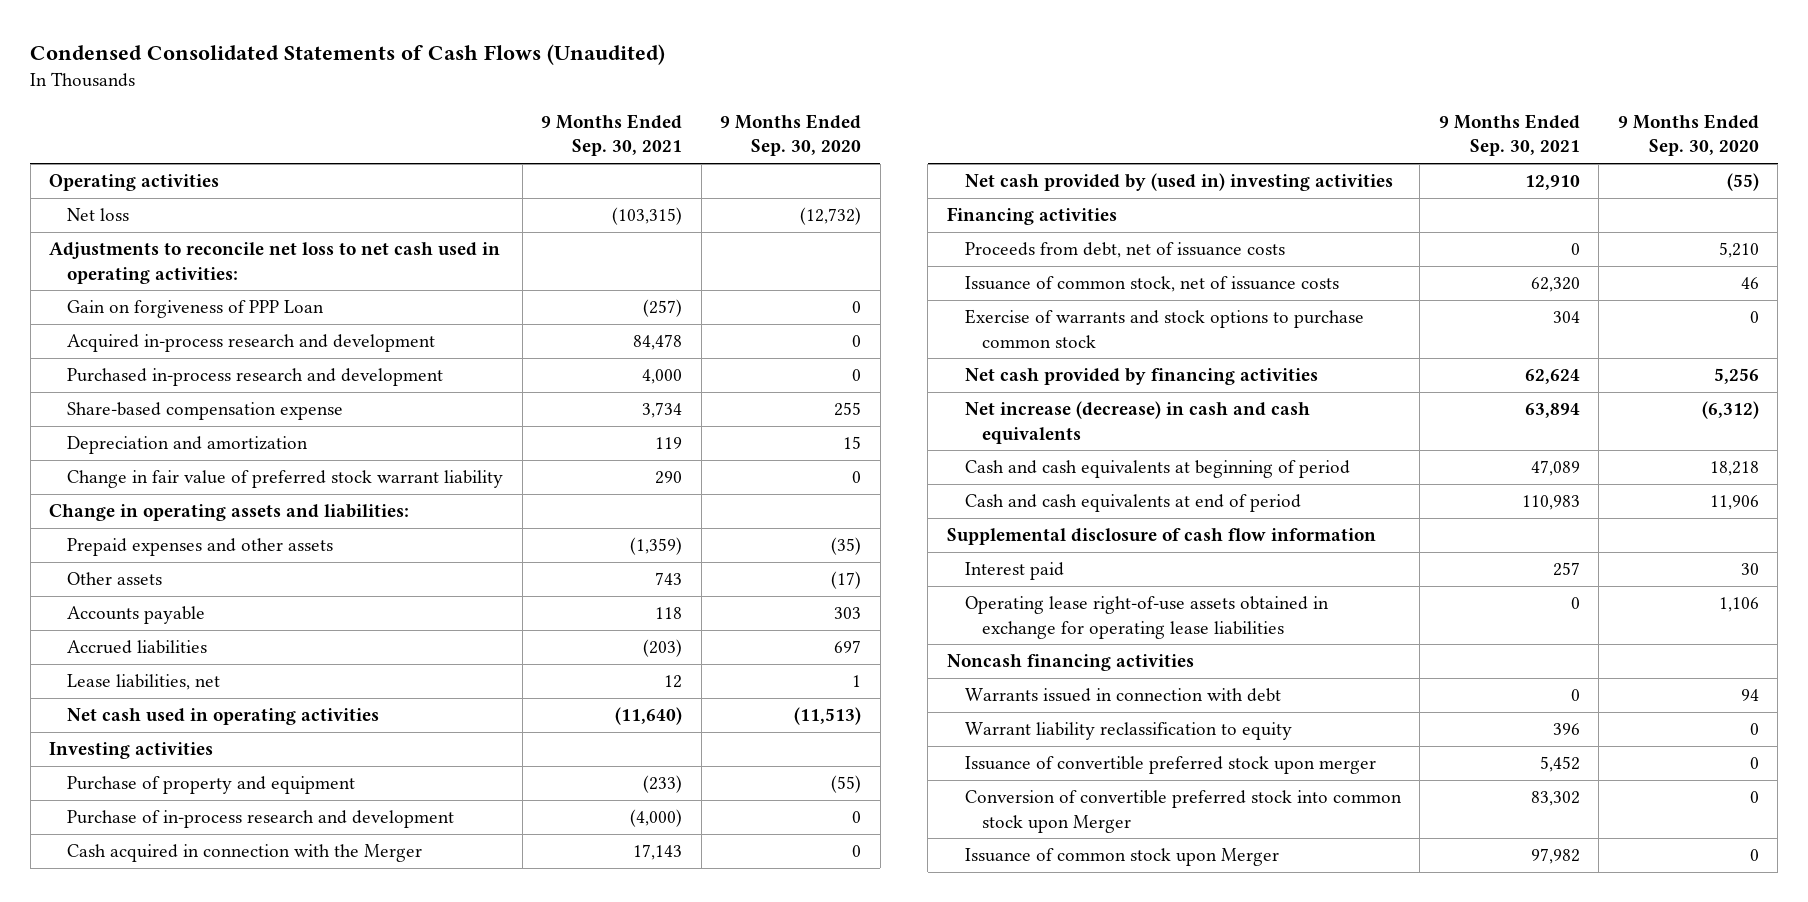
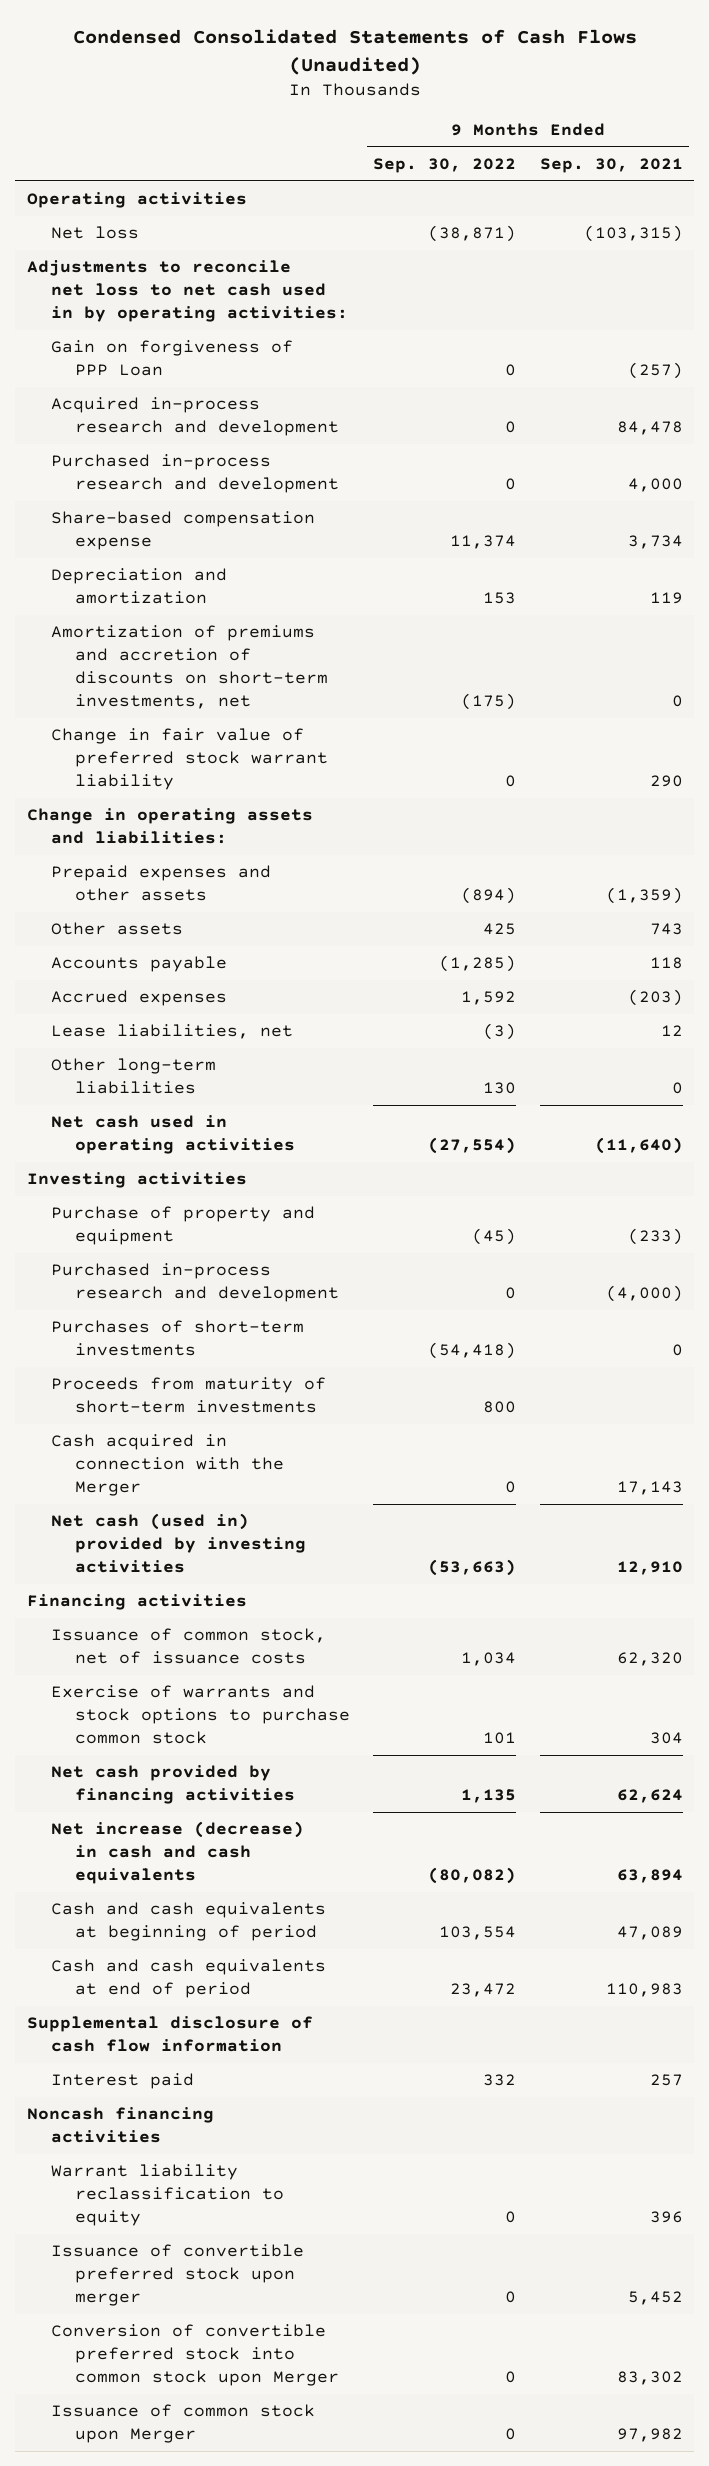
[720,113,862,157] 9 Months Ended Sep. 30, 2020 -> none
none -> [373,157,517,173] Sep. 30, 2022
[49,242,501,284] Adjustments to reconcile net loss to net cash used in operating activities: -> [26,260,348,323] Adjustments to reconcile net loss to net cash used in by operating activities:
none -> [50,625,328,710] Amortization of premiums and accretion of discounts on short-term investments, net
[66,640,207,655] Accrued liabilities -> [50,990,227,1007] Accrued expenses
none -> [50,1058,216,1095] Other long-term liabilities
[66,810,454,829] Purchase of in-process research and development -> [50,1263,339,1303] Purchased in-process research and development
none -> [50,1320,304,1357] Purchases of short-term investments
none -> [50,1377,326,1414] Proceeds from maturity of short-term investments
[964,173,1393,192] Net cash provided by (used in) investing activities -> [50,1513,306,1574] Net cash (used in) provided by investing activities
[964,242,1285,259] Proceeds from debt, net of issuance costs -> none
[964,596,1329,639] Operating lease right-of-use assets obtained in exchange for operating lease liabilities -> none
[964,688,1281,703] Warrants issued in connection with debt -> none

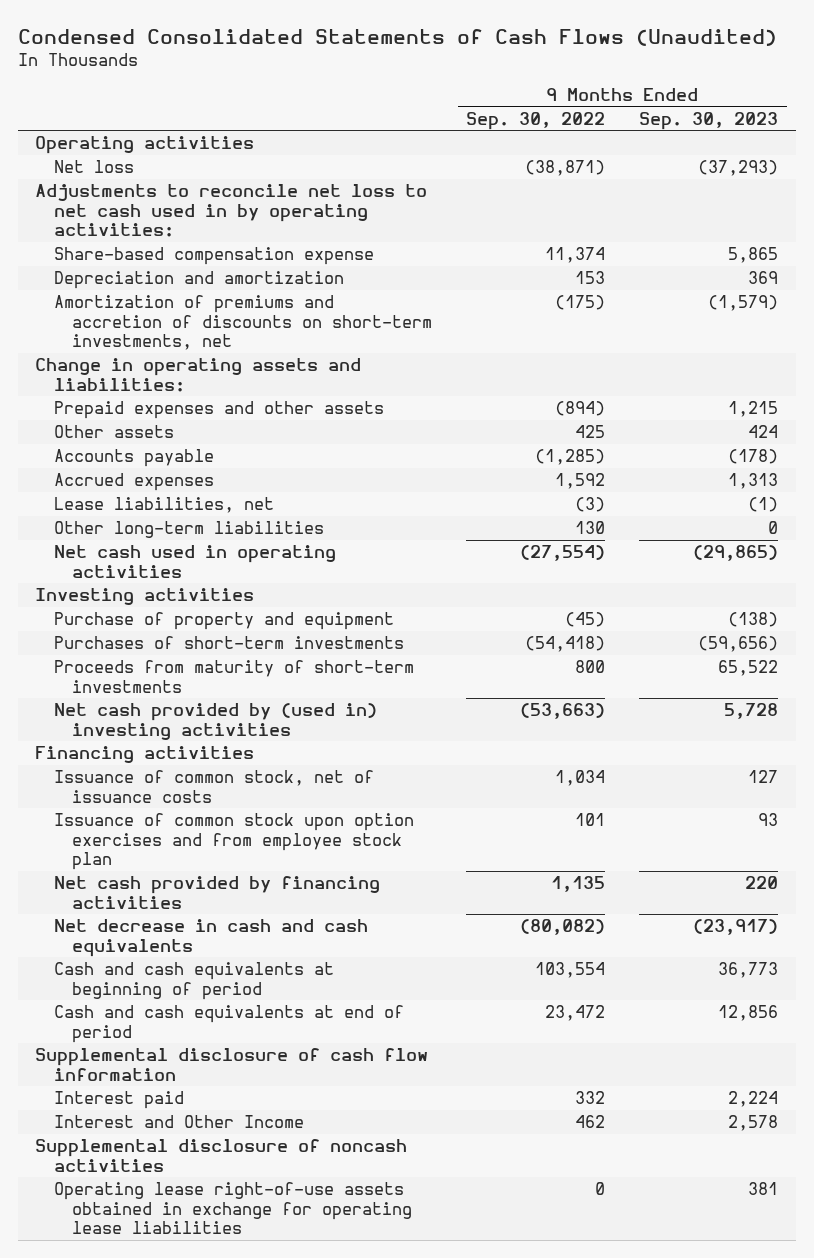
[539,157,683,173] Sep. 30, 2021 -> none
none -> [639,111,779,130] Sep. 30, 2023
[50,340,293,377] Gain on forgiveness of PPP Loan -> none
[50,397,339,437] Acquired in-process research and development -> none
[50,454,339,494] Purchased in-process research and development -> none
[50,728,328,791] Change in fair value of preferred stock warrant liability -> none
[50,1263,339,1303] Purchased in-process research and development -> none
[50,1434,284,1497] Cash acquired in connection with the Merger -> none
[50,1513,306,1574] Net cash (used in) provided by investing activities -> [53,703,377,740] Net cash provided by (used in) investing activities
[50,1685,350,1745] Exercise of warrants and stock options to purchase common stock -> [53,813,414,871] Issuance of common stock upon option exercises and from employee stock plan
[50,1821,304,1885] Net increase (decrease) in cash and cash equivalents -> [53,919,368,957] Net decrease in cash and cash equivalents
[50,2164,284,2227] Warrant liability reclassification to equity -> none
[50,2244,304,2307] Issuance of convertible preferred stock upon merger -> none
[50,2324,339,2387] Conversion of convertible preferred stock into common stock upon Merger -> none
[50,2404,315,2444] Issuance of common stock upon Merger -> none
none -> [53,1115,304,1129] Interest and Other Income
[26,2107,214,2144] Noncash financing activities -> [35,1139,408,1172] Supplemental disclosure of noncash activities
none -> [53,1182,413,1235] Operating lease right-of-use assets obtained in exchange for operating lease liabilities

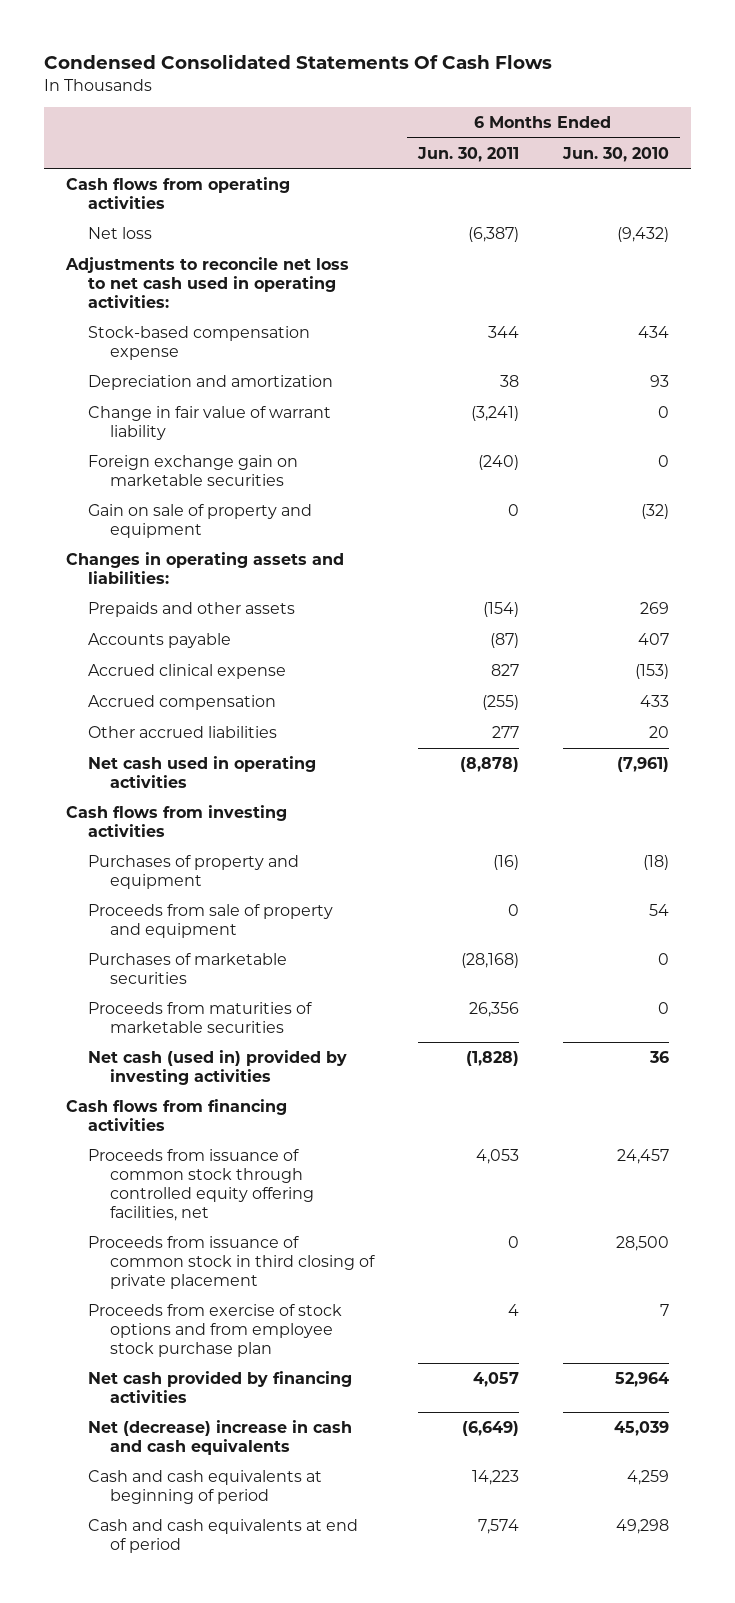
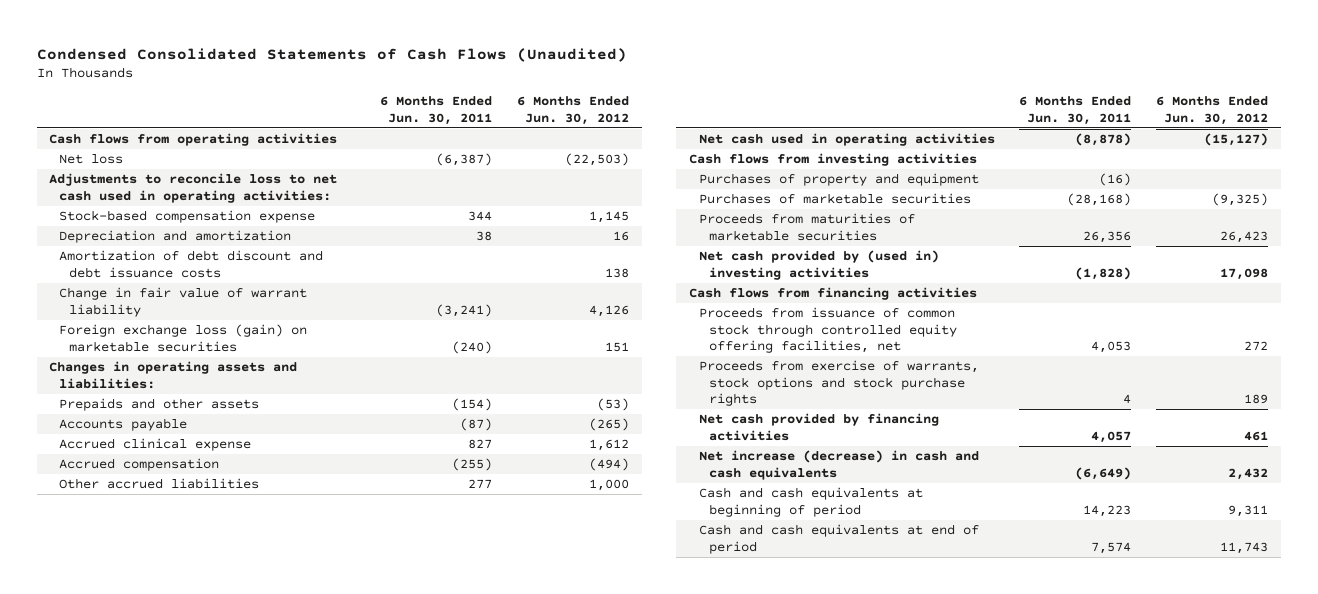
[44,54,553,70] Condensed Consolidated Statements Of Cash Flows -> [37,47,628,62] Condensed Consolidated Statements of Cash Flows (Unaudited)
[561,146,669,162] Jun. 30, 2010 -> none
none -> [517,96,630,125] 6 Months Ended Jun. 30, 2012
[65,256,350,308] Adjustments to reconcile net loss to net cash used in operating activities: -> [49,173,338,203] Adjustments to reconcile loss to net cash used in operating activities:
none -> [59,250,324,278] Amortization of debt discount and debt issuance costs
[88,503,313,538] Gain on sale of property and equipment -> none
[88,454,299,486] Foreign exchange gain on marketable securities -> [59,324,308,352] Foreign exchange loss (gain) on marketable securities
[88,903,334,938] Proceeds from sale of property and equipment -> none
[88,1049,348,1085] Net cash (used in) provided by investing activities -> [698,250,939,280] Net cash provided by (used in) investing activities
[88,1235,375,1289] Proceeds from issuance of common stock in third closing of private placement -> none
[88,1303,343,1357] Proceeds from exercise of stock options and from employee stock purchase plan -> [698,360,979,407] Proceeds from exercise of warrants, stock options and stock purchase rights
[88,1419,353,1455] Net (decrease) increase in cash and cash equivalents -> [698,450,979,480] Net increase (decrease) in cash and cash equivalents

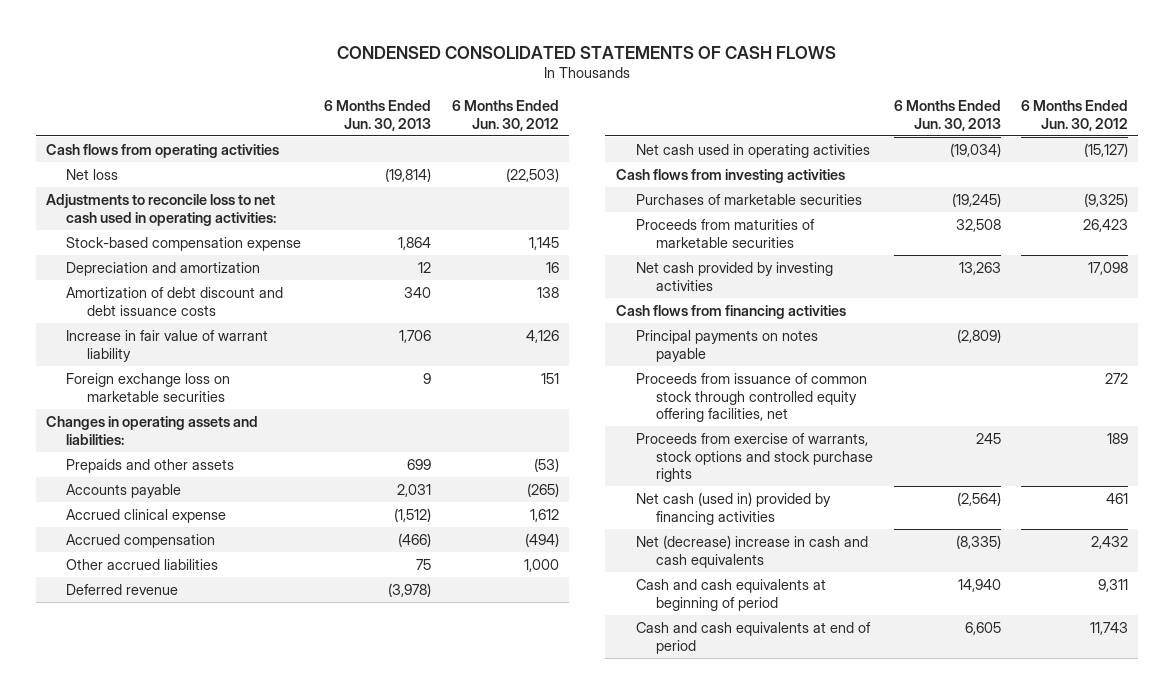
[37,47,628,62] Condensed Consolidated Statements of Cash Flows (Unaudited) -> [337,45,837,59] CONDENSED CONSOLIDATED STATEMENTS OF CASH FLOWS
[380,96,493,125] 6 Months Ended Jun. 30, 2011 -> none
none -> [324,100,432,131] 6 Months Ended Jun. 30, 2013
[59,287,308,317] Change in fair value of warrant liability -> [66,329,269,362] Increase in fair value of warrant liability
[59,324,308,352] Foreign exchange loss (gain) on marketable securities -> [66,372,231,402] Foreign exchange loss on marketable securities
none -> [66,583,179,595] Deferred revenue
[698,173,979,187] Purchases of property and equipment -> none
[698,250,939,280] Net cash provided by (used in) investing activities -> [635,261,833,291] Net cash provided by investing activities
none -> [635,329,818,362] Principal payments on notes payable
[698,413,939,441] Net cash provided by financing activities -> [635,491,831,525] Net cash (used in) provided by financing activities
[698,450,979,480] Net increase (decrease) in cash and cash equivalents -> [635,534,868,568] Net (decrease) increase in cash and cash equivalents

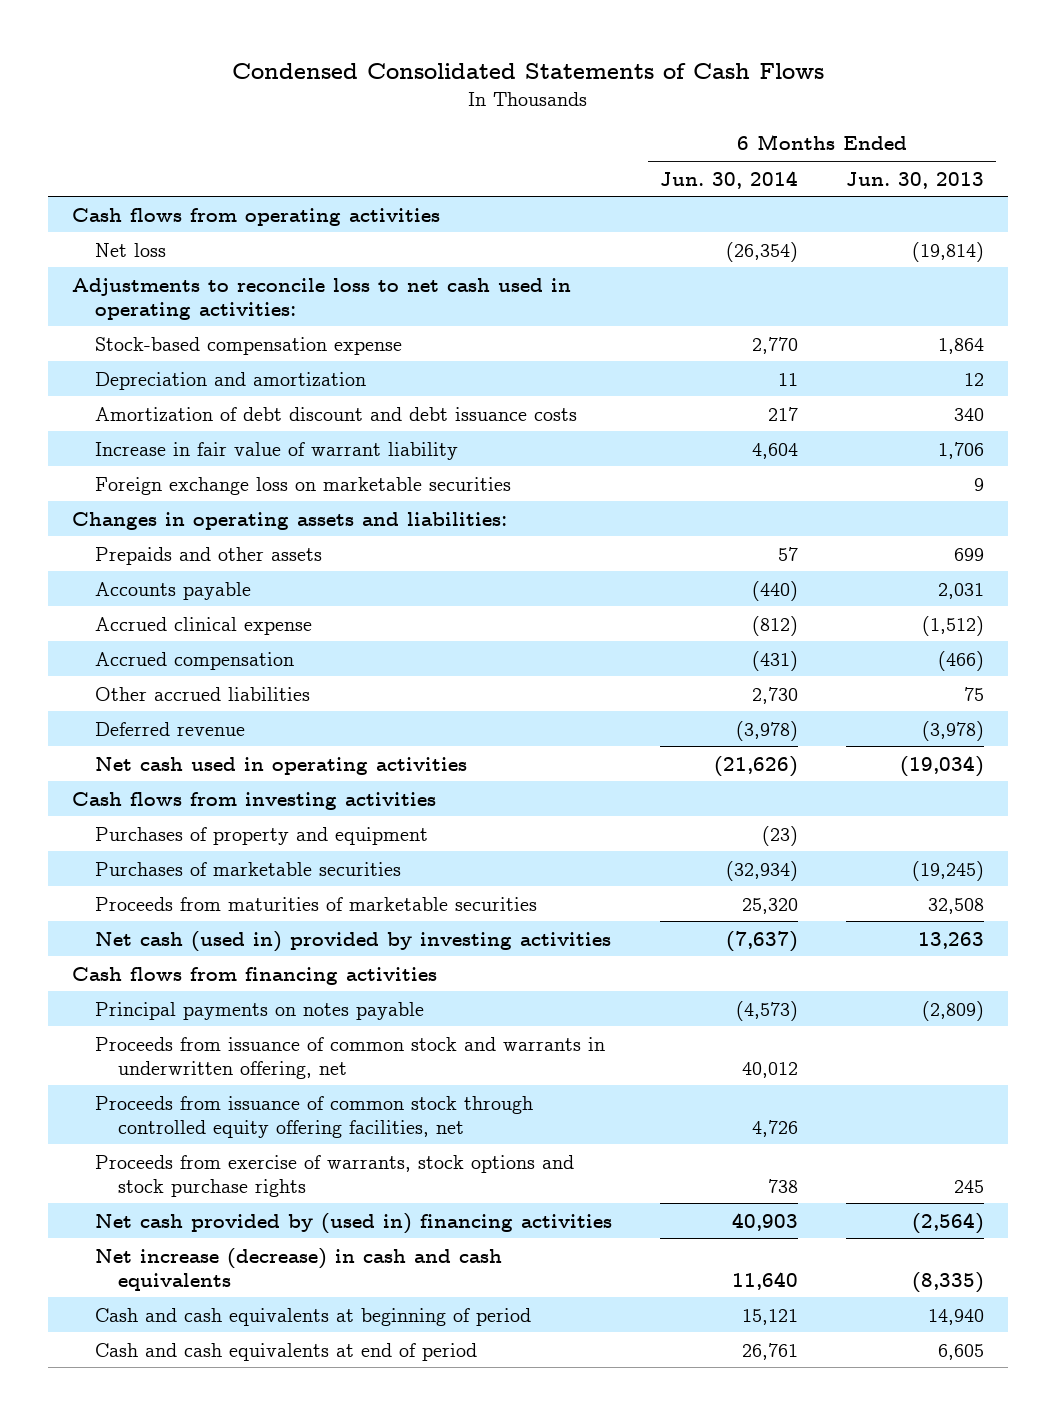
[337,45,837,59] CONDENSED CONSOLIDATED STATEMENTS OF CASH FLOWS -> [232,63,825,80] Condensed Consolidated Statements of Cash Flows
[451,100,559,131] 6 Months Ended Jun. 30, 2012 -> none
none -> [660,170,799,189] Jun. 30, 2014
none -> [95,826,429,845] Purchases of property and equipment
[635,261,833,291] Net cash provided by investing activities -> [95,930,612,952] Net cash (used in) provided by investing activities
none -> [95,1036,606,1079] Proceeds from issuance of common stock and warrants in underwritten offering, net
[635,491,831,525] Net cash (used in) provided by financing activities -> [95,1212,613,1234] Net cash provided by (used in) financing activities
[635,534,868,568] Net (decrease) increase in cash and cash equivalents -> [95,1247,503,1291] Net increase (decrease) in cash and cash equivalents

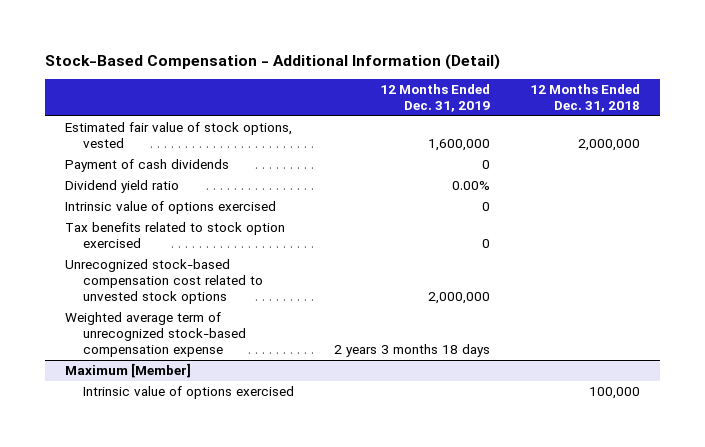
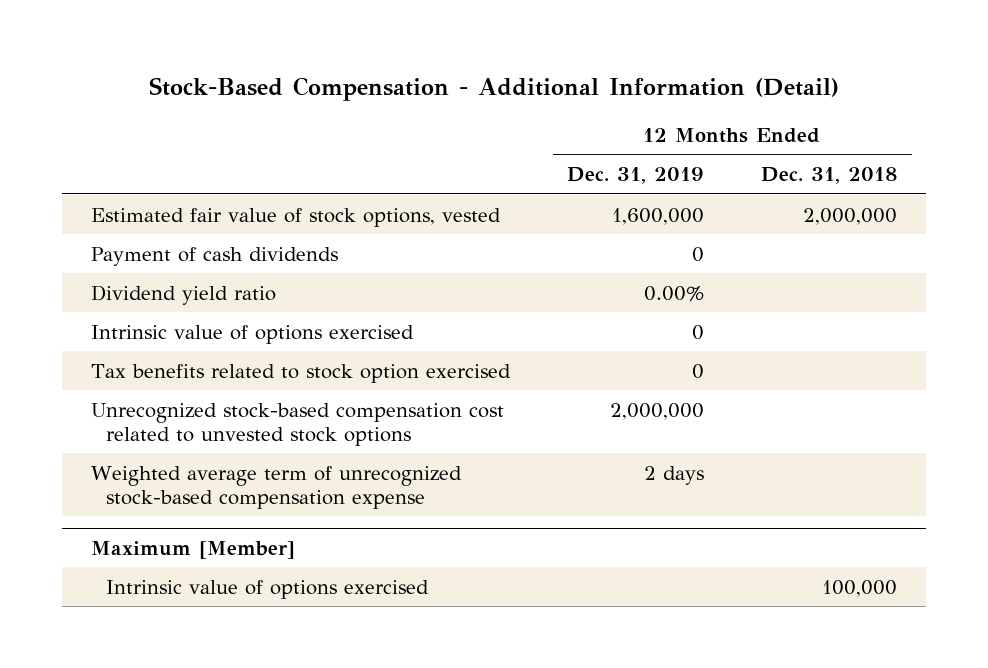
[333,344,490,358] 2 years 3 months 18 days -> [644,465,705,485] 2 days

